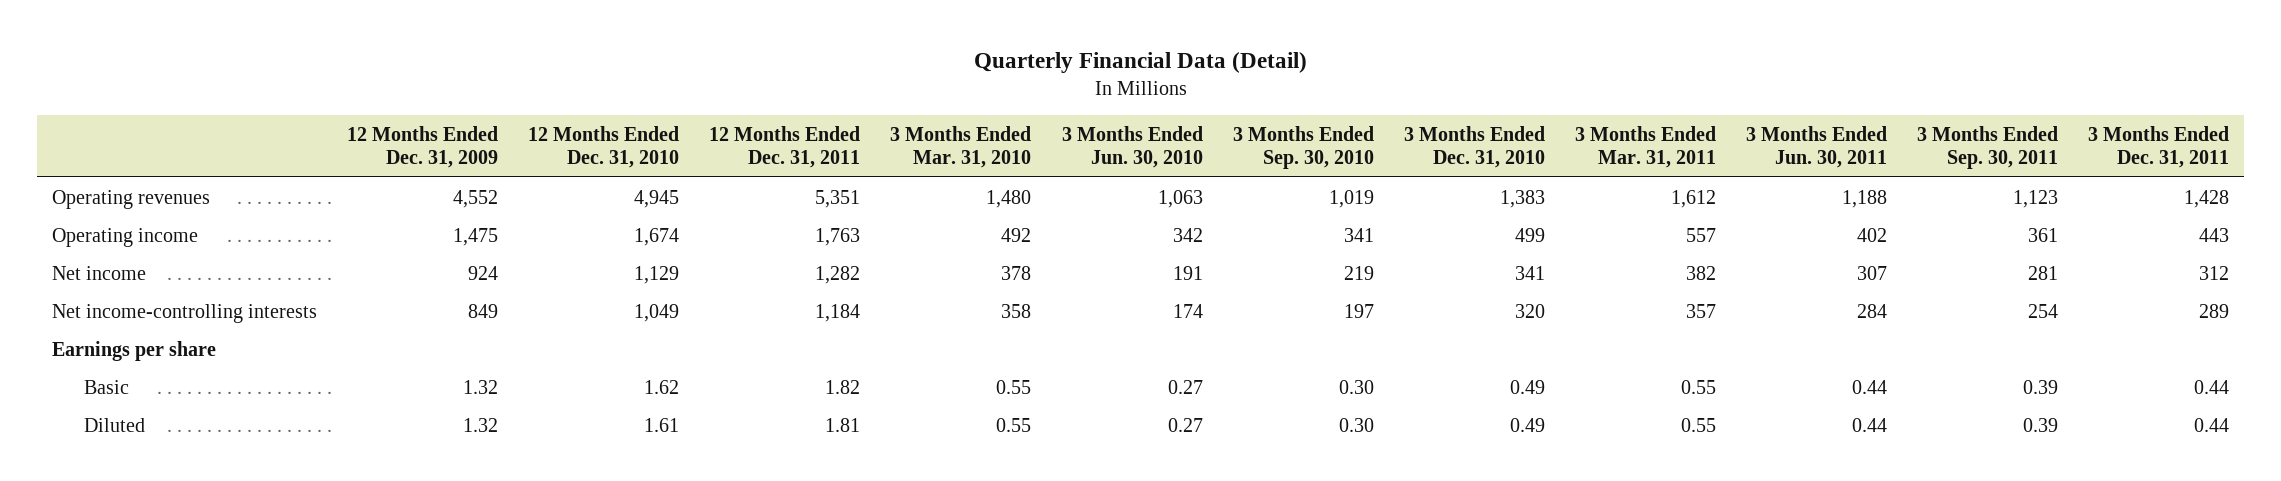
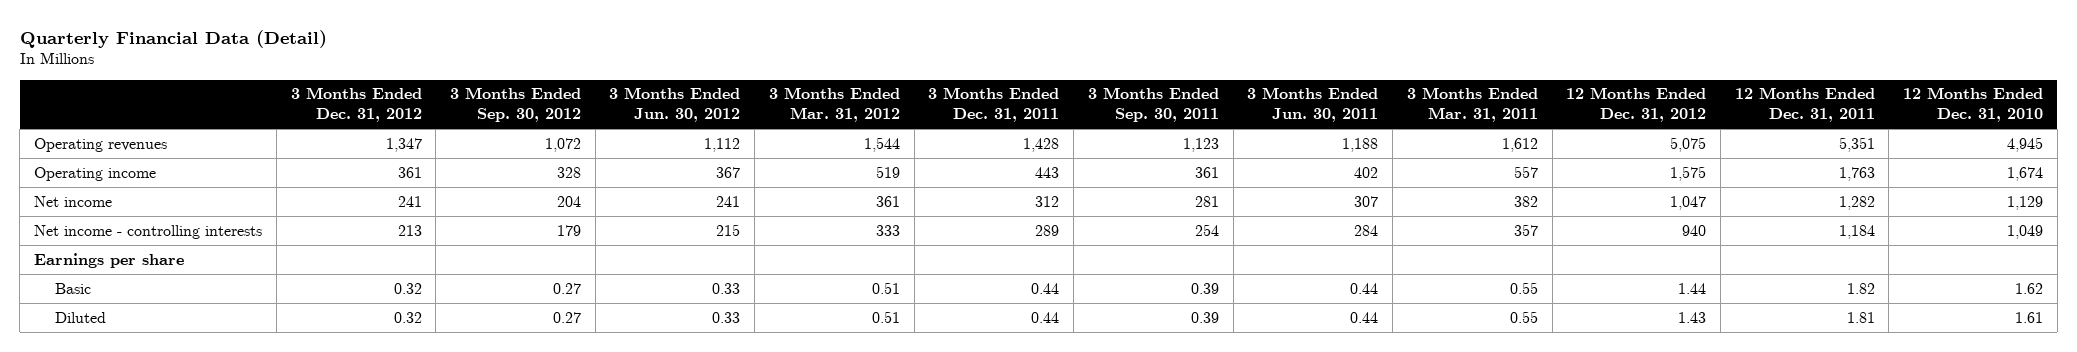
[347,125,499,168] 12 Months Ended Dec. 31, 2009 -> none
[890,125,1032,168] 3 Months Ended Mar. 31, 2010 -> none
[1061,125,1203,168] 3 Months Ended Jun. 30, 2010 -> none
[1232,125,1374,169] 3 Months Ended Sep. 30, 2010 -> none
[1403,125,1545,168] 3 Months Ended Dec. 31, 2010 -> none
none -> [290,87,422,122] 3 Months Ended Dec. 31, 2012
none -> [450,87,582,122] 3 Months Ended Sep. 30, 2012
none -> [609,87,741,122] 3 Months Ended Jun. 30, 2012
none -> [768,87,900,122] 3 Months Ended Mar. 31, 2012
none -> [1566,87,1707,122] 12 Months Ended Dec. 31, 2012
[52,303,318,323] Net income-controlling interests -> [34,224,263,239] Net income - controlling interests

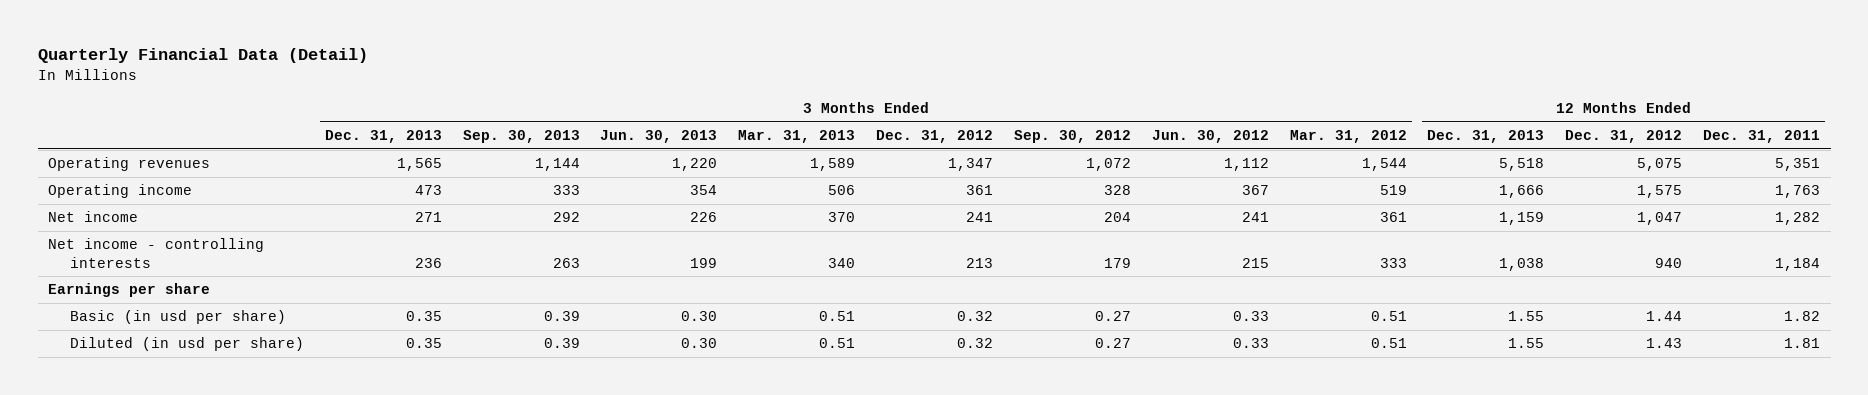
[928,87,1060,122] 3 Months Ended Dec. 31, 2011 -> none
[1087,87,1219,122] 3 Months Ended Sep. 30, 2011 -> none
[1247,87,1379,122] 3 Months Ended Jun. 30, 2011 -> none
[1406,87,1538,122] 3 Months Ended Mar. 31, 2011 -> none
[1903,87,2044,122] 12 Months Ended Dec. 31, 2010 -> none
none -> [324,130,442,144] Dec. 31, 2013
none -> [462,130,580,144] Sep. 30, 2013
none -> [600,130,718,144] Jun. 30, 2013
none -> [738,130,856,144] Mar. 31, 2013
none -> [1427,130,1545,144] Dec. 31, 2013
[55,282,92,294] Basic -> [70,310,287,325] Basic (in usd per share)
[55,311,107,323] Diluted -> [70,337,305,352] Diluted (in usd per share)

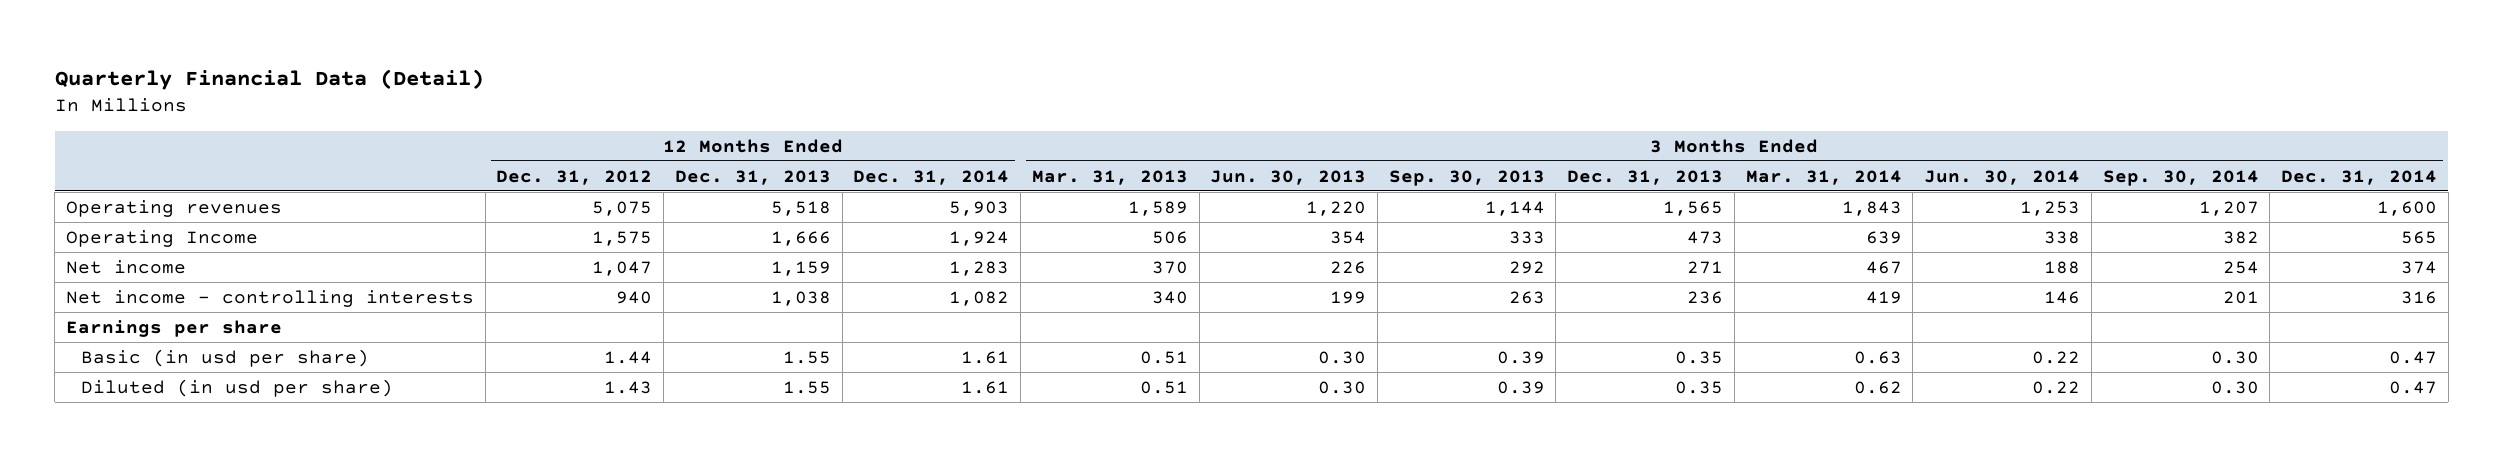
[876,130,994,144] Dec. 31, 2012 -> none
[1013,130,1131,144] Sep. 30, 2012 -> none
[1151,130,1269,144] Jun. 30, 2012 -> none
[1289,130,1407,144] Mar. 31, 2012 -> none
[1703,130,1821,144] Dec. 31, 2011 -> none
none -> [853,169,1010,185] Dec. 31, 2014
none -> [1745,169,1902,185] Mar. 31, 2014
none -> [1924,169,2081,185] Jun. 30, 2014
none -> [2102,169,2259,186] Sep. 30, 2014
none -> [2281,169,2438,185] Dec. 31, 2014
[48,184,193,199] Operating income -> [65,229,258,247] Operating Income

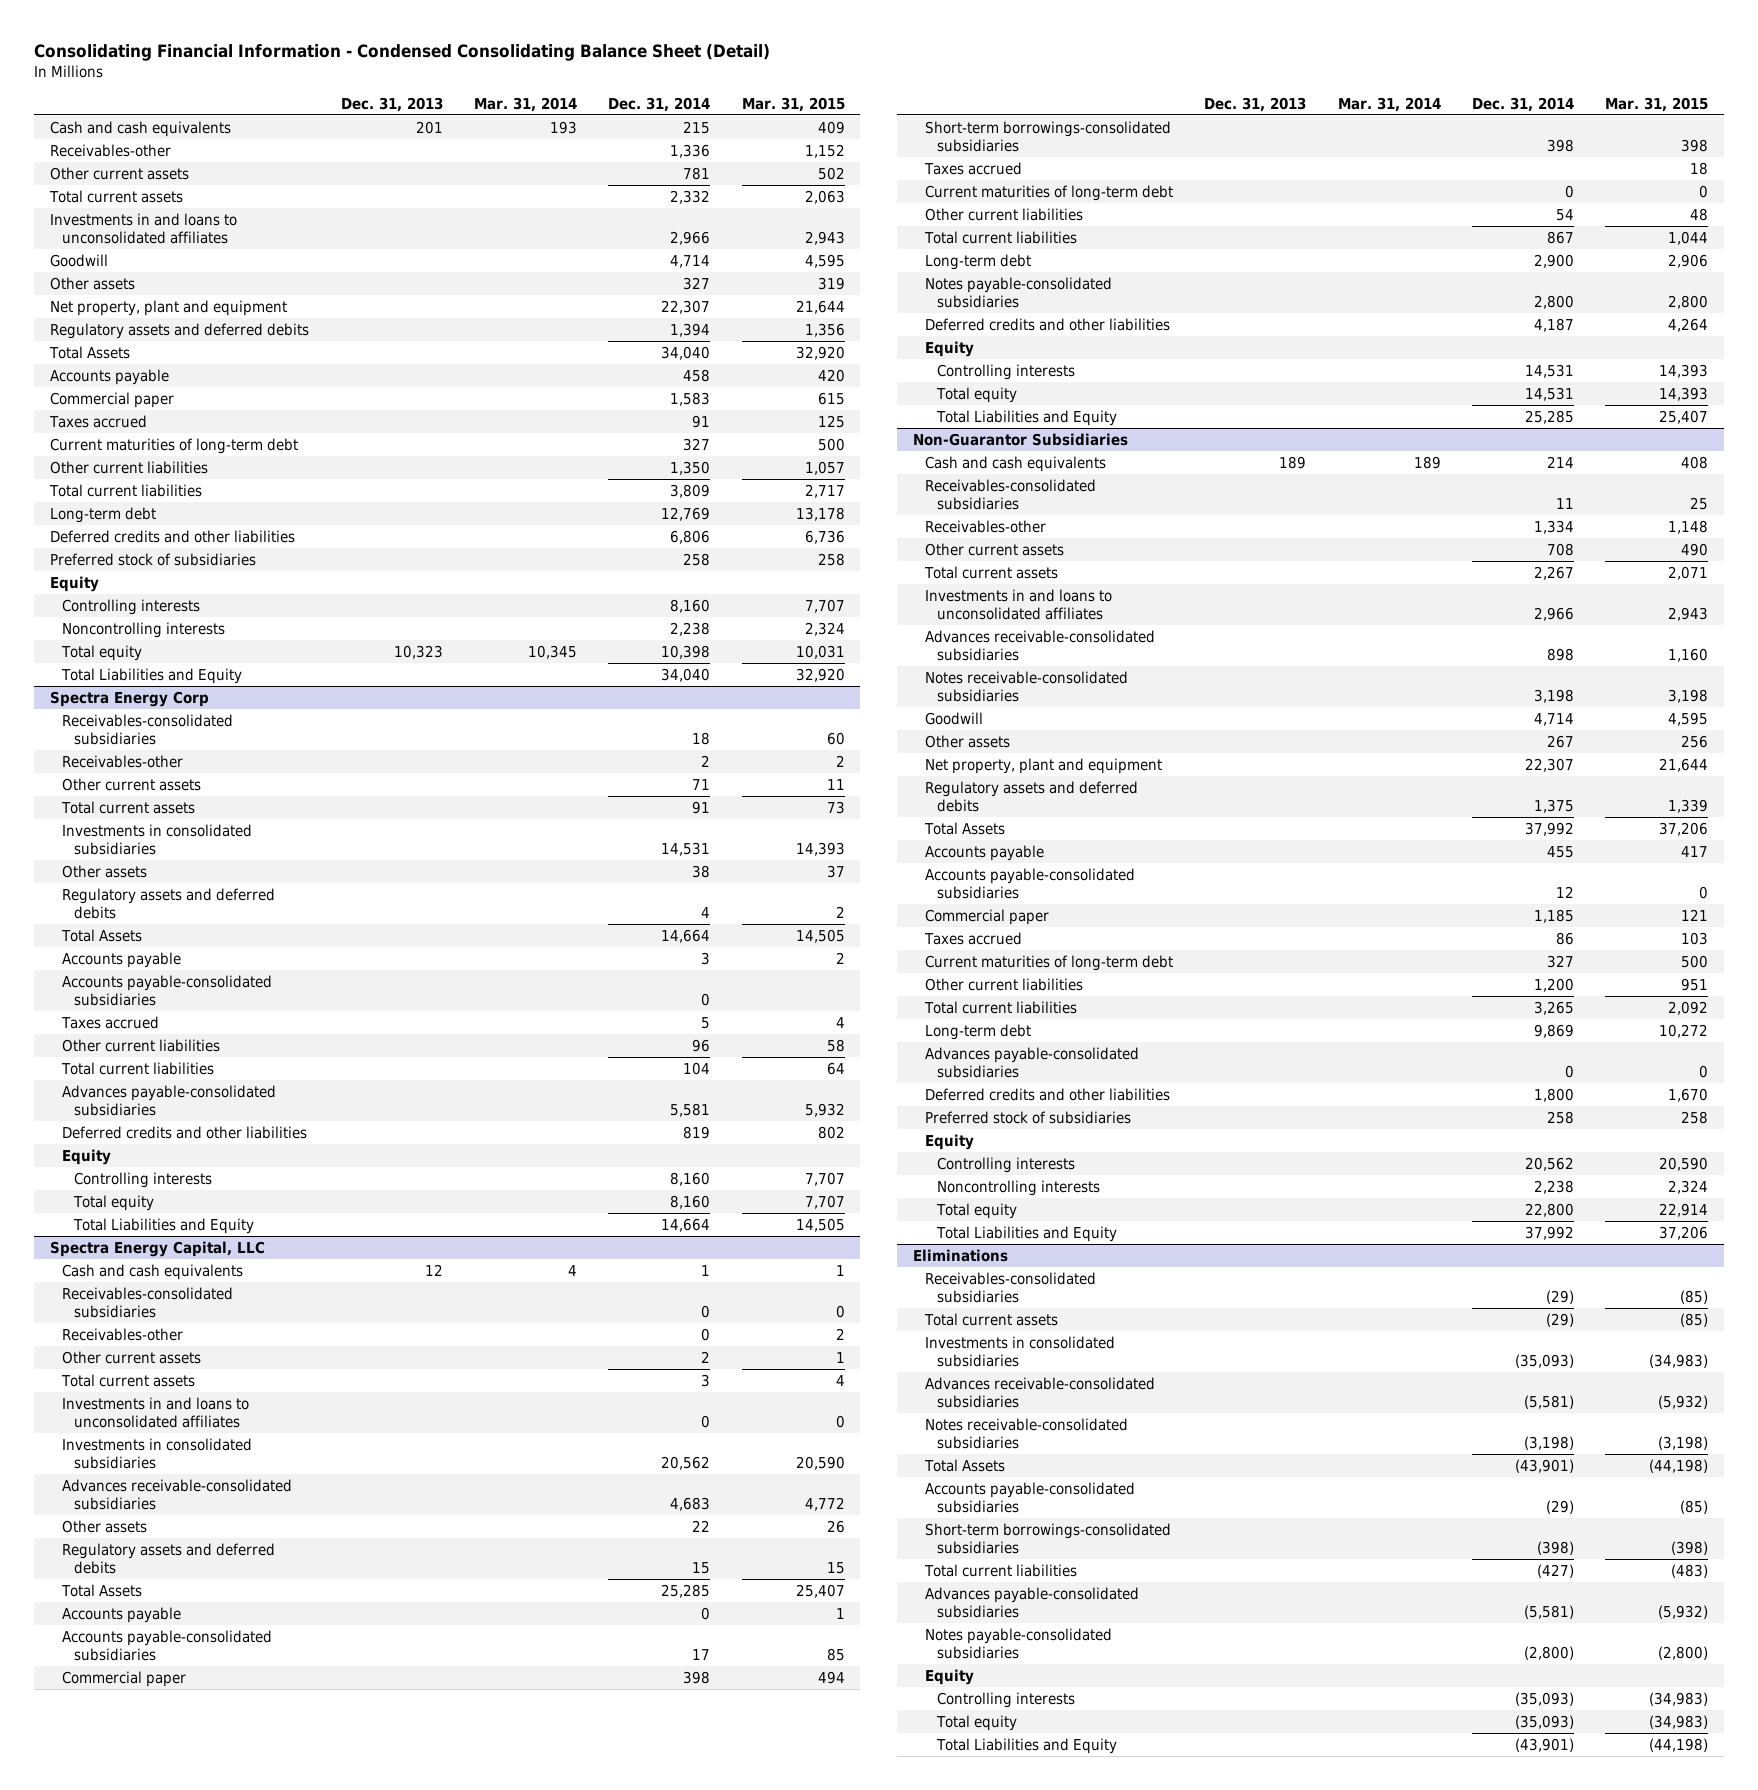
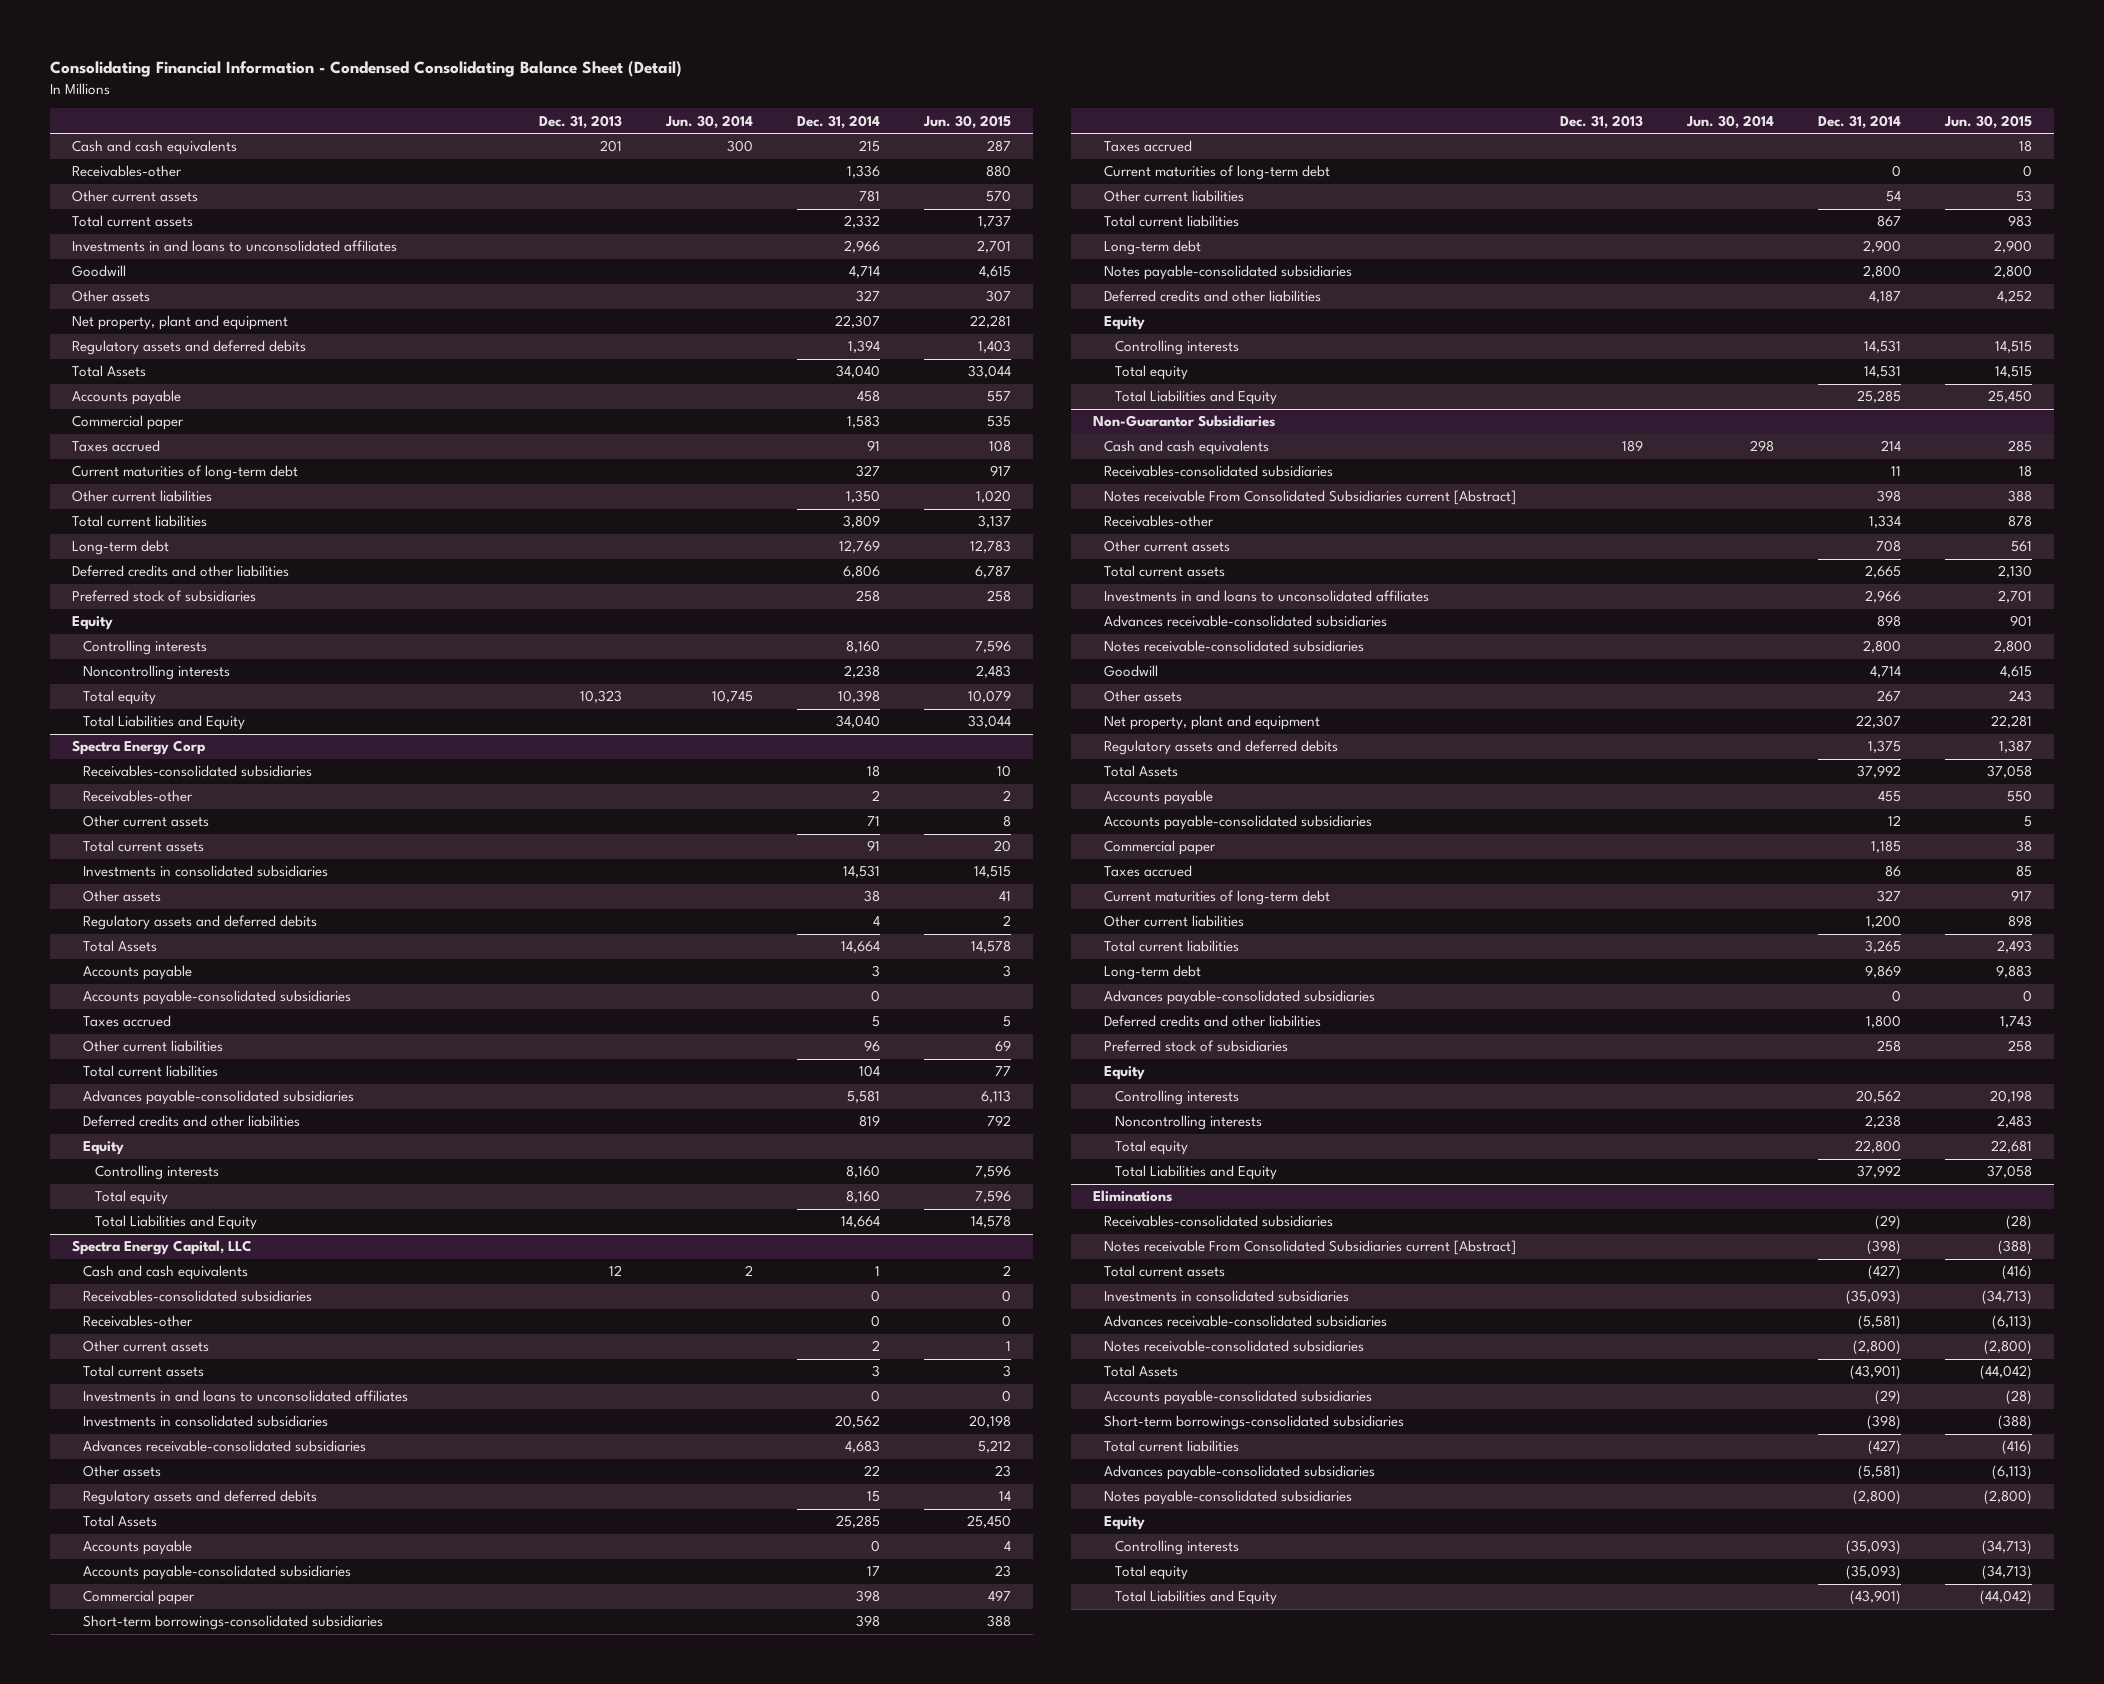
[474,96,578,112] Mar. 31, 2014 -> none
[741,96,845,112] Mar. 31, 2015 -> none
none -> [665,114,754,129] Jun. 30, 2014
none -> [923,114,1012,129] Jun. 30, 2015
none -> [1103,490,1516,506] Notes receivable From Consolidated Subsidiaries current [Abstract]
[1533,565,1574,580] 2,267 -> [1864,565,1901,579] 2,665
[1533,688,1574,703] 3,198 -> [1862,640,1901,654] 2,800
none -> [1103,1240,1516,1256] Notes receivable From Consolidated Subsidiaries current [Abstract]
[1545,1312,1574,1327] (29) -> [1867,1265,1901,1281] (427)
[1523,1435,1574,1450] (3,198) -> [1852,1340,1901,1356] (2,800)

